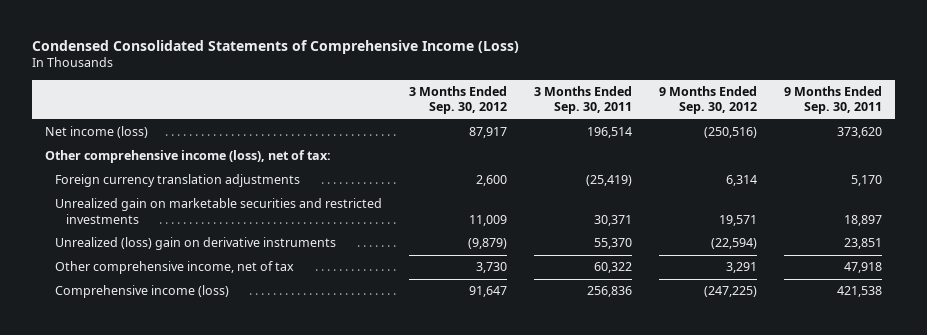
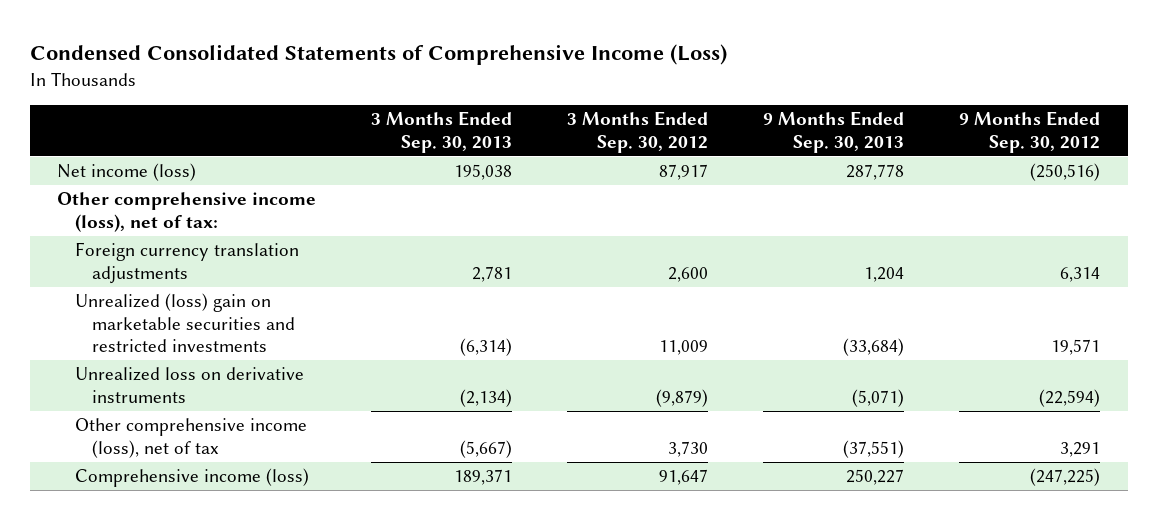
[534,85,633,115] 3 Months Ended Sep. 30, 2011 -> none
[783,85,882,115] 9 Months Ended Sep. 30, 2011 -> none
none -> [371,111,513,153] 3 Months Ended Sep. 30, 2013
none -> [763,111,905,153] 9 Months Ended Sep. 30, 2013
[55,198,383,224] Unrealized gain on marketable securities and restricted investments -> [74,293,295,353] Unrealized (loss) gain on marketable securities and restricted investments
[55,237,337,251] Unrealized (loss) gain on derivative instruments -> [74,367,304,403] Unrealized loss on derivative instruments
[55,261,295,275] Other comprehensive income, net of tax -> [74,418,307,458] Other comprehensive income (loss), net of tax

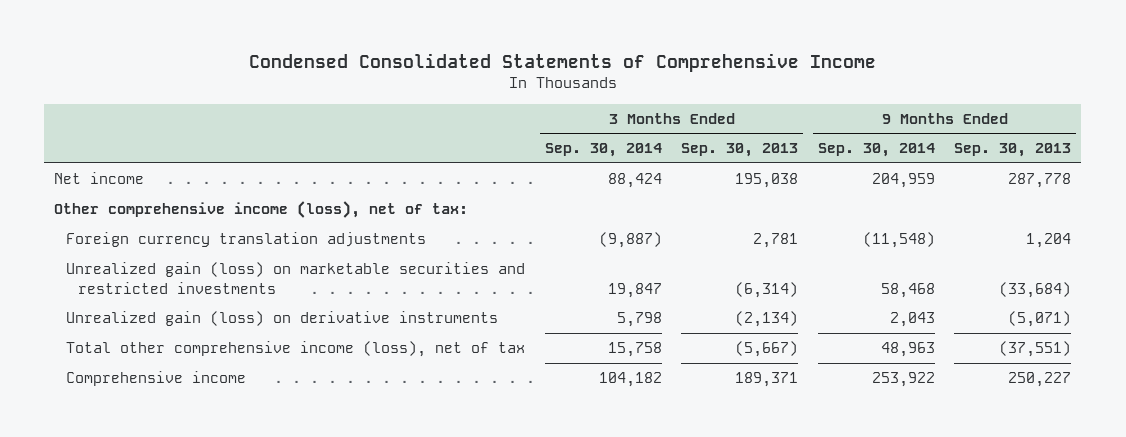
[29,43,727,65] Condensed Consolidated Statements of Comprehensive Income (Loss) -> [248,52,876,72] Condensed Consolidated Statements of Comprehensive Income
[567,111,709,153] 3 Months Ended Sep. 30, 2012 -> none
[959,111,1101,153] 9 Months Ended Sep. 30, 2012 -> none
none -> [544,143,662,158] Sep. 30, 2014
none -> [817,143,935,158] Sep. 30, 2014
[57,163,197,182] Net income (loss) -> [54,172,145,185] Net income
[74,293,295,353] Unrealized (loss) gain on marketable securities and restricted investments -> [66,262,526,294] Unrealized gain (loss) on marketable securities and restricted investments
[74,367,304,403] Unrealized loss on derivative instruments -> [66,311,499,327] Unrealized gain (loss) on derivative instruments
[74,418,307,458] Other comprehensive income (loss), net of tax -> [66,341,526,358] Total other comprehensive income (loss), net of tax
[74,468,309,488] Comprehensive income (loss) -> [66,371,247,387] Comprehensive income

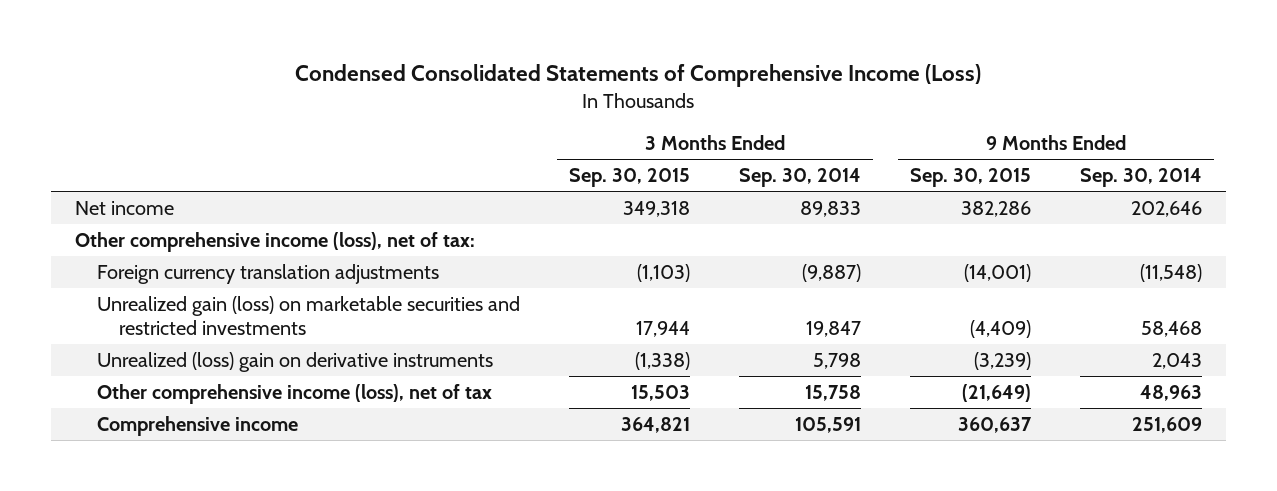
[248,52,876,72] Condensed Consolidated Statements of Comprehensive Income -> [295,64,982,88] Condensed Consolidated Statements of Comprehensive Income (Loss)
[681,143,799,158] Sep. 30, 2013 -> none
[954,143,1072,158] Sep. 30, 2013 -> none
none -> [569,168,691,188] Sep. 30, 2015
none -> [909,168,1031,188] Sep. 30, 2015
[607,173,662,189] 88,424 -> [800,200,862,217] 89,833
[871,173,935,189] 204,959 -> [1130,200,1202,217] 202,646
[66,311,499,327] Unrealized gain (loss) on derivative instruments -> [97,351,494,372] Unrealized (loss) gain on derivative instruments
[66,341,526,358] Total other comprehensive income (loss), net of tax -> [97,383,493,404] Other comprehensive income (loss), net of tax
[598,372,662,388] 104,182 -> [795,416,862,433] 105,591
[871,372,935,388] 253,922 -> [1131,416,1202,433] 251,609

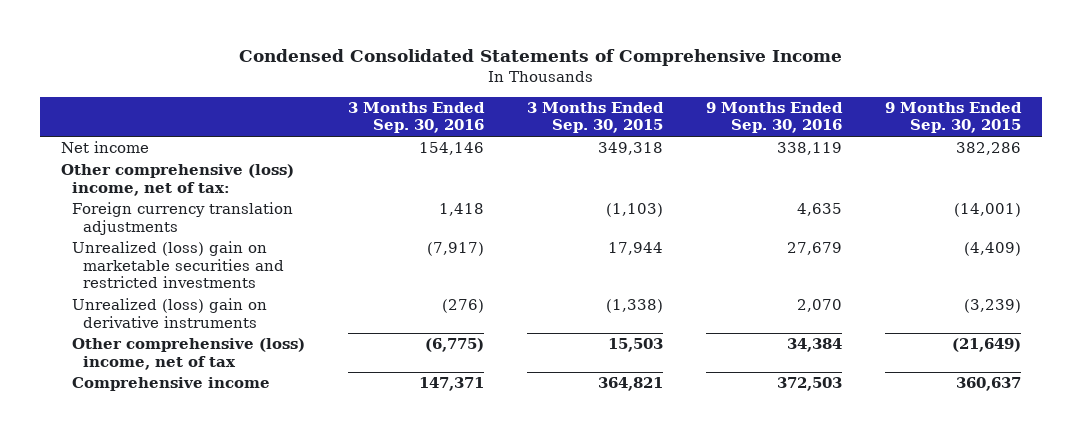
[295,64,982,88] Condensed Consolidated Statements of Comprehensive Income (Loss) -> [238,49,842,67] Condensed Consolidated Statements of Comprehensive Income
[739,168,862,188] Sep. 30, 2014 -> none
[1079,168,1202,188] Sep. 30, 2014 -> none
none -> [348,102,486,134] 3 Months Ended Sep. 30, 2016
none -> [705,102,843,134] 9 Months Ended Sep. 30, 2016
[75,231,476,252] Other comprehensive income (loss), net of tax: -> [61,164,295,196] Other comprehensive (loss) income, net of tax:
[97,295,521,335] Unrealized gain (loss) on marketable securities and restricted investments -> [72,241,285,288] Unrealized (loss) gain on marketable securities and restricted investments
[97,383,493,404] Other comprehensive income (loss), net of tax -> [72,338,306,370] Other comprehensive (loss) income, net of tax

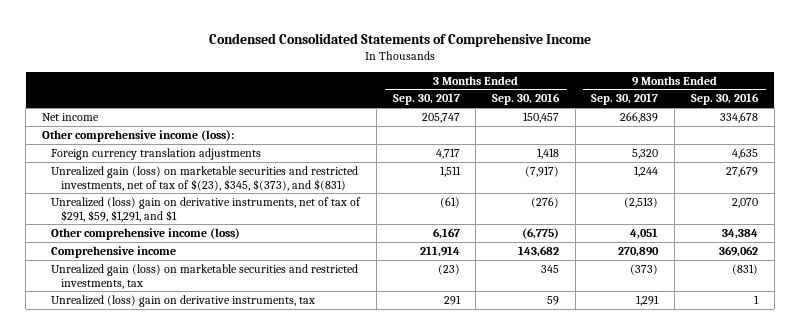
[527,102,665,134] 3 Months Ended Sep. 30, 2015 -> none
[884,102,1022,134] 9 Months Ended Sep. 30, 2015 -> none
none -> [392,93,460,106] Sep. 30, 2017
none -> [591,93,659,106] Sep. 30, 2017
[419,142,485,156] 154,146 -> [523,111,560,123] 150,457
[776,142,842,156] 338,119 -> [719,111,758,123] 334,678
[61,164,295,196] Other comprehensive (loss) income, net of tax: -> [42,129,235,142] Other comprehensive income (loss):
[72,241,285,288] Unrealized (loss) gain on marketable securities and restricted investments -> [51,165,359,191] Unrealized gain (loss) on marketable securities and restricted investments, net of tax of $(23), $345, $(373), and $(831)
[72,298,268,328] Unrealized (loss) gain on derivative instruments -> [51,196,362,222] Unrealized (loss) gain on derivative instruments, net of tax of $291, $59, $1,291, and $1
[72,338,306,370] Other comprehensive (loss) income, net of tax -> [51,227,241,240] Other comprehensive income (loss)
[419,377,485,392] 147,371 -> [518,245,560,257] 143,682
[776,377,842,392] 372,503 -> [718,245,758,257] 369,062
none -> [51,263,359,289] Unrealized gain (loss) on marketable securities and restricted investments, tax
none -> [51,294,316,307] Unrealized (loss) gain on derivative instruments, tax

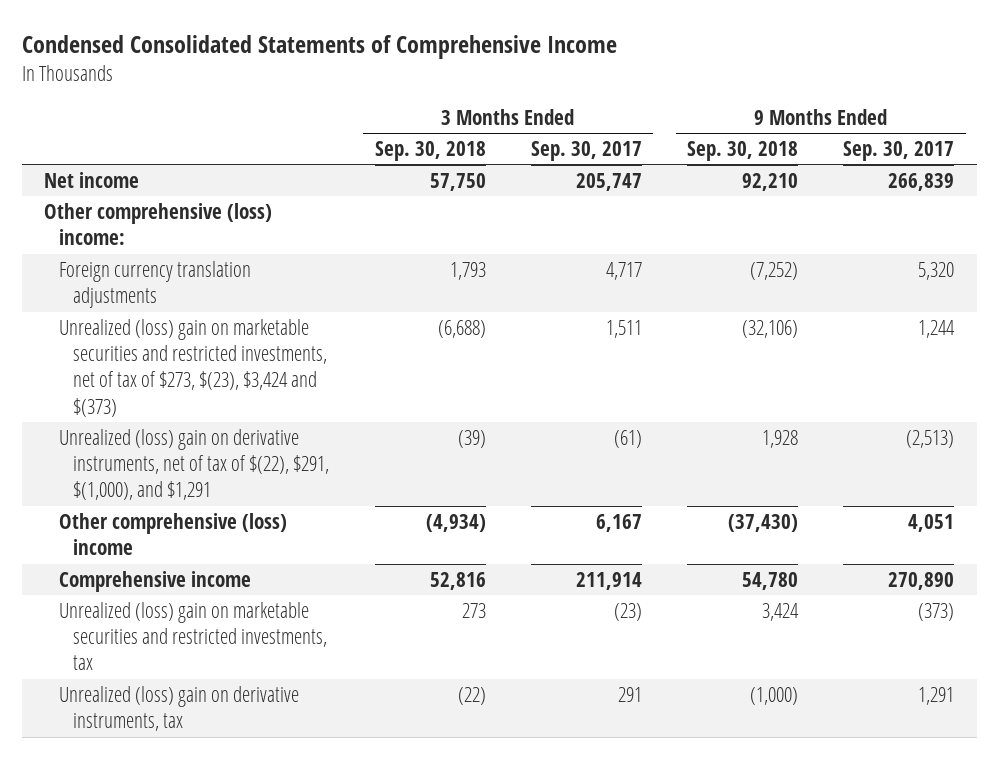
[492,93,561,106] Sep. 30, 2016 -> none
[690,93,759,106] Sep. 30, 2016 -> none
none -> [374,141,486,162] Sep. 30, 2018
none -> [687,141,799,162] Sep. 30, 2018
[42,129,235,142] Other comprehensive income (loss): -> [44,202,273,246] Other comprehensive (loss) income:
[51,165,359,191] Unrealized gain (loss) on marketable securities and restricted investments, net of tax of $(23), $345, $(373), and $(831) -> [58,318,328,417] Unrealized (loss) gain on marketable securities and restricted investments, net of tax of $273, $(23), $3,424 and $(373)
[51,196,362,222] Unrealized (loss) gain on derivative instruments, net of tax of $291, $59, $1,291, and $1 -> [58,428,330,501] Unrealized (loss) gain on derivative instruments, net of tax of $(22), $291, $(1,000), and $1,291
[51,227,241,240] Other comprehensive income (loss) -> [58,512,287,556] Other comprehensive (loss) income
[51,263,359,289] Unrealized gain (loss) on marketable securities and restricted investments, tax -> [58,601,328,671] Unrealized (loss) gain on marketable securities and restricted investments, tax

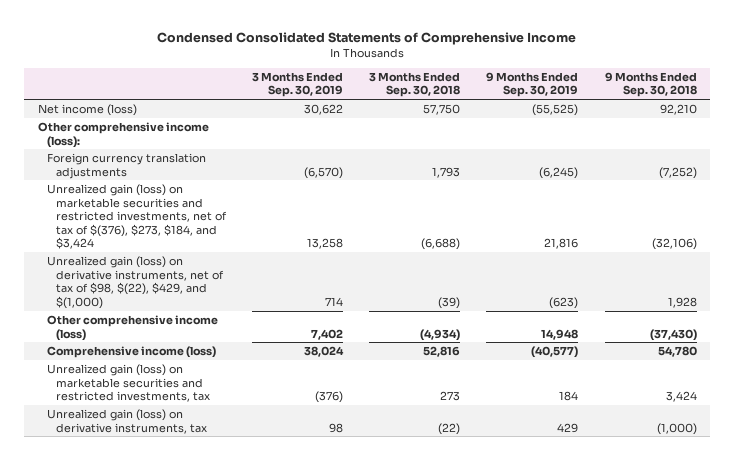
[530,141,642,162] Sep. 30, 2017 -> none
[843,141,955,162] Sep. 30, 2017 -> none
none -> [251,71,343,98] 3 Months Ended Sep. 30, 2019
none -> [486,71,579,98] 9 Months Ended Sep. 30, 2019
[44,171,140,188] Net income -> [37,103,137,116] Net income (loss)
[44,202,273,246] Other comprehensive (loss) income: -> [37,121,209,148] Other comprehensive income (loss):
[58,318,328,417] Unrealized (loss) gain on marketable securities and restricted investments, net of tax of $273, $(23), $3,424 and $(373) -> [46,183,227,250] Unrealized gain (loss) on marketable securities and restricted investments, net of tax of $(376), $273, $184, and $3,424
[58,428,330,501] Unrealized (loss) gain on derivative instruments, net of tax of $(22), $291, $(1,000), and $1,291 -> [46,255,224,309] Unrealized gain (loss) on derivative instruments, net of tax of $98, $(22), $429, and $(1,000)
[58,512,287,556] Other comprehensive (loss) income -> [46,314,218,341] Other comprehensive income (loss)
[58,570,251,592] Comprehensive income -> [46,345,216,358] Comprehensive income (loss)
[58,601,328,671] Unrealized (loss) gain on marketable securities and restricted investments, tax -> [46,363,210,403] Unrealized gain (loss) on marketable securities and restricted investments, tax
[58,685,299,732] Unrealized (loss) gain on derivative instruments, tax -> [46,408,207,434] Unrealized gain (loss) on derivative instruments, tax

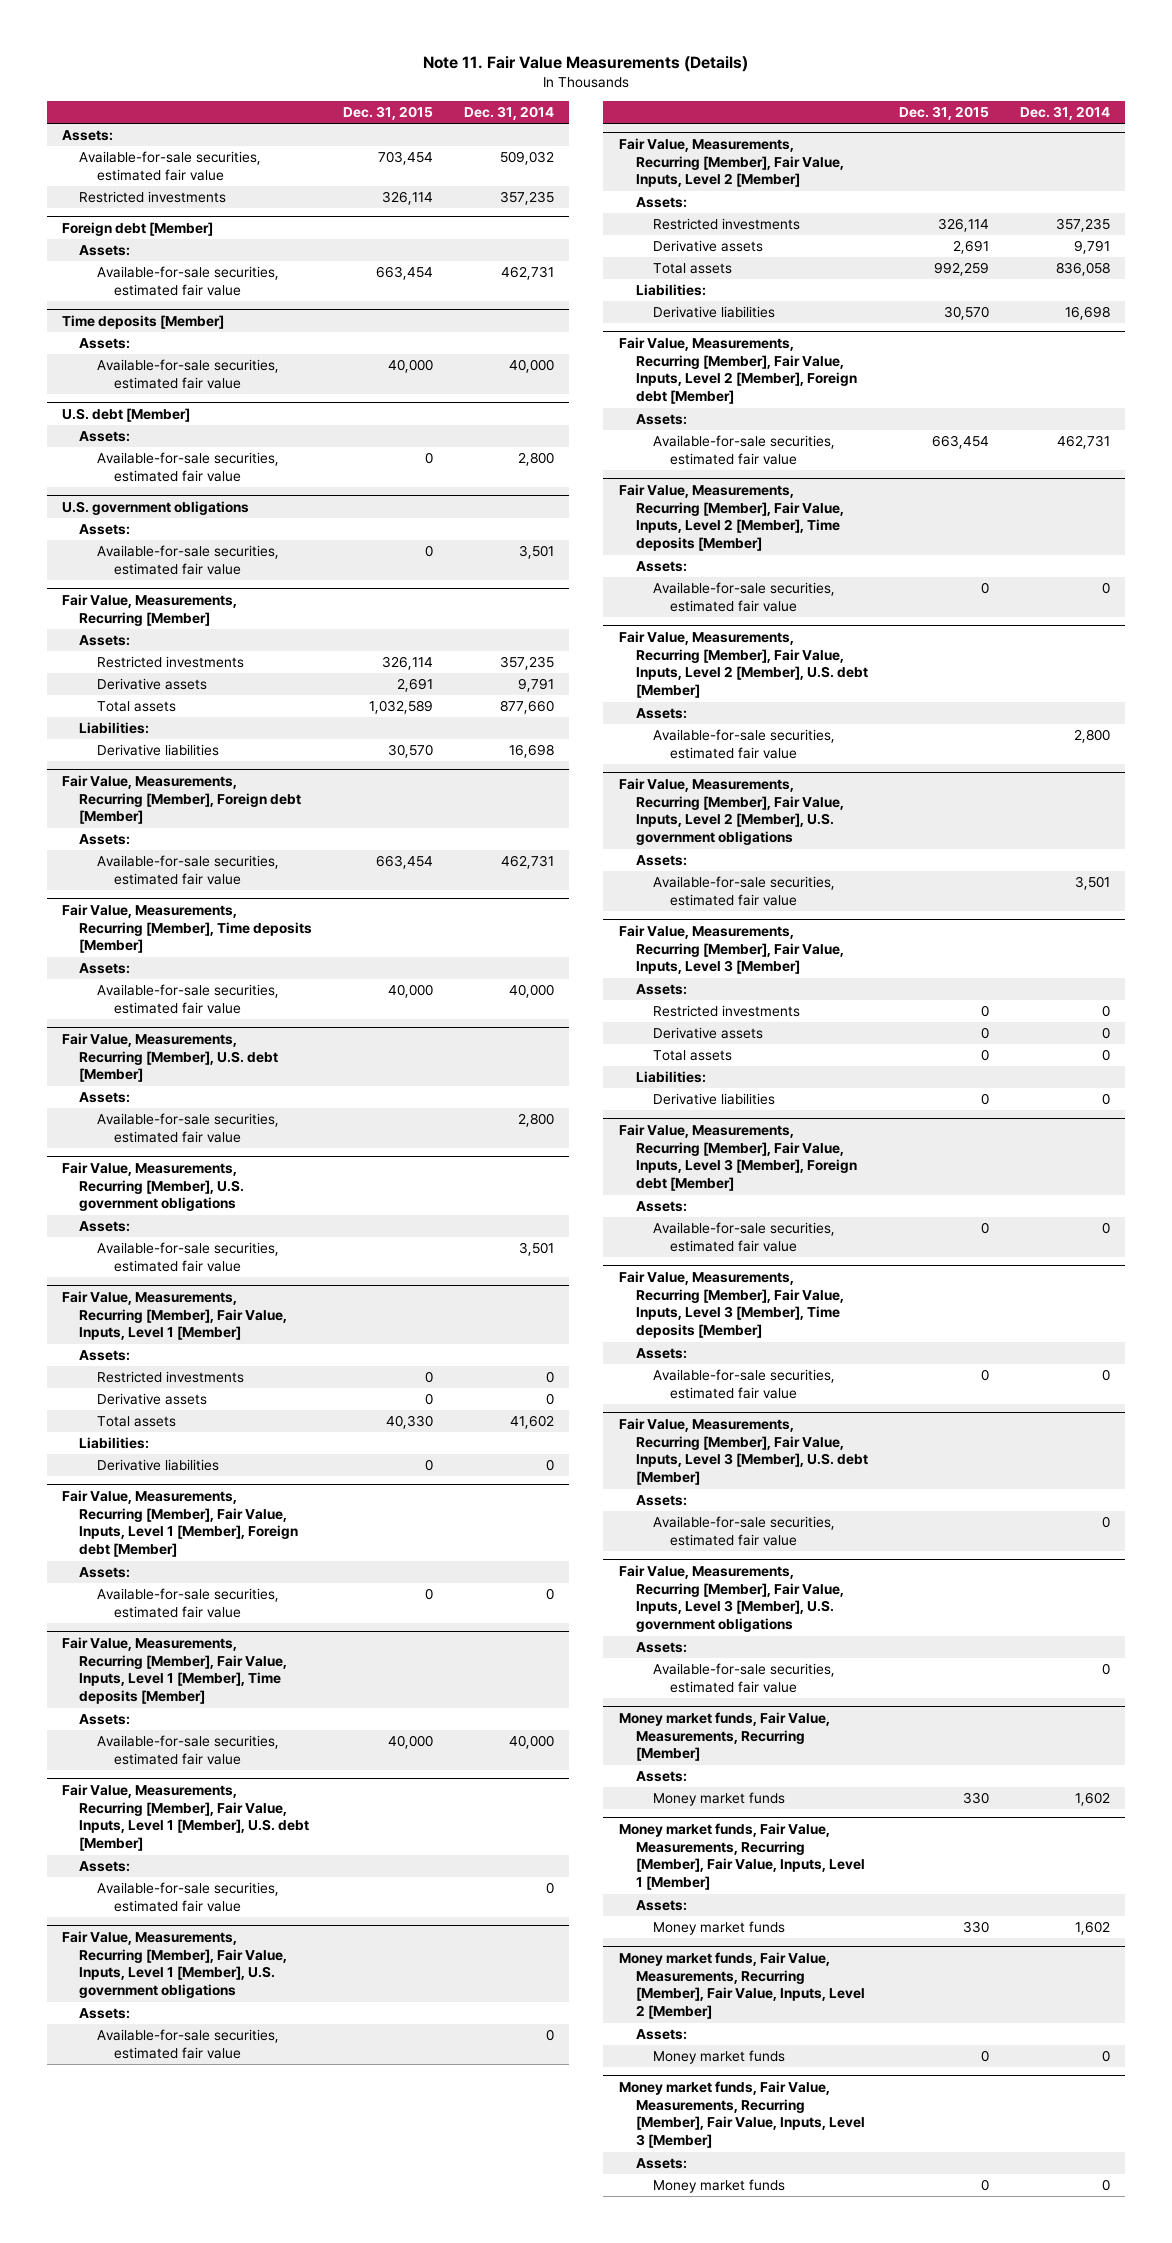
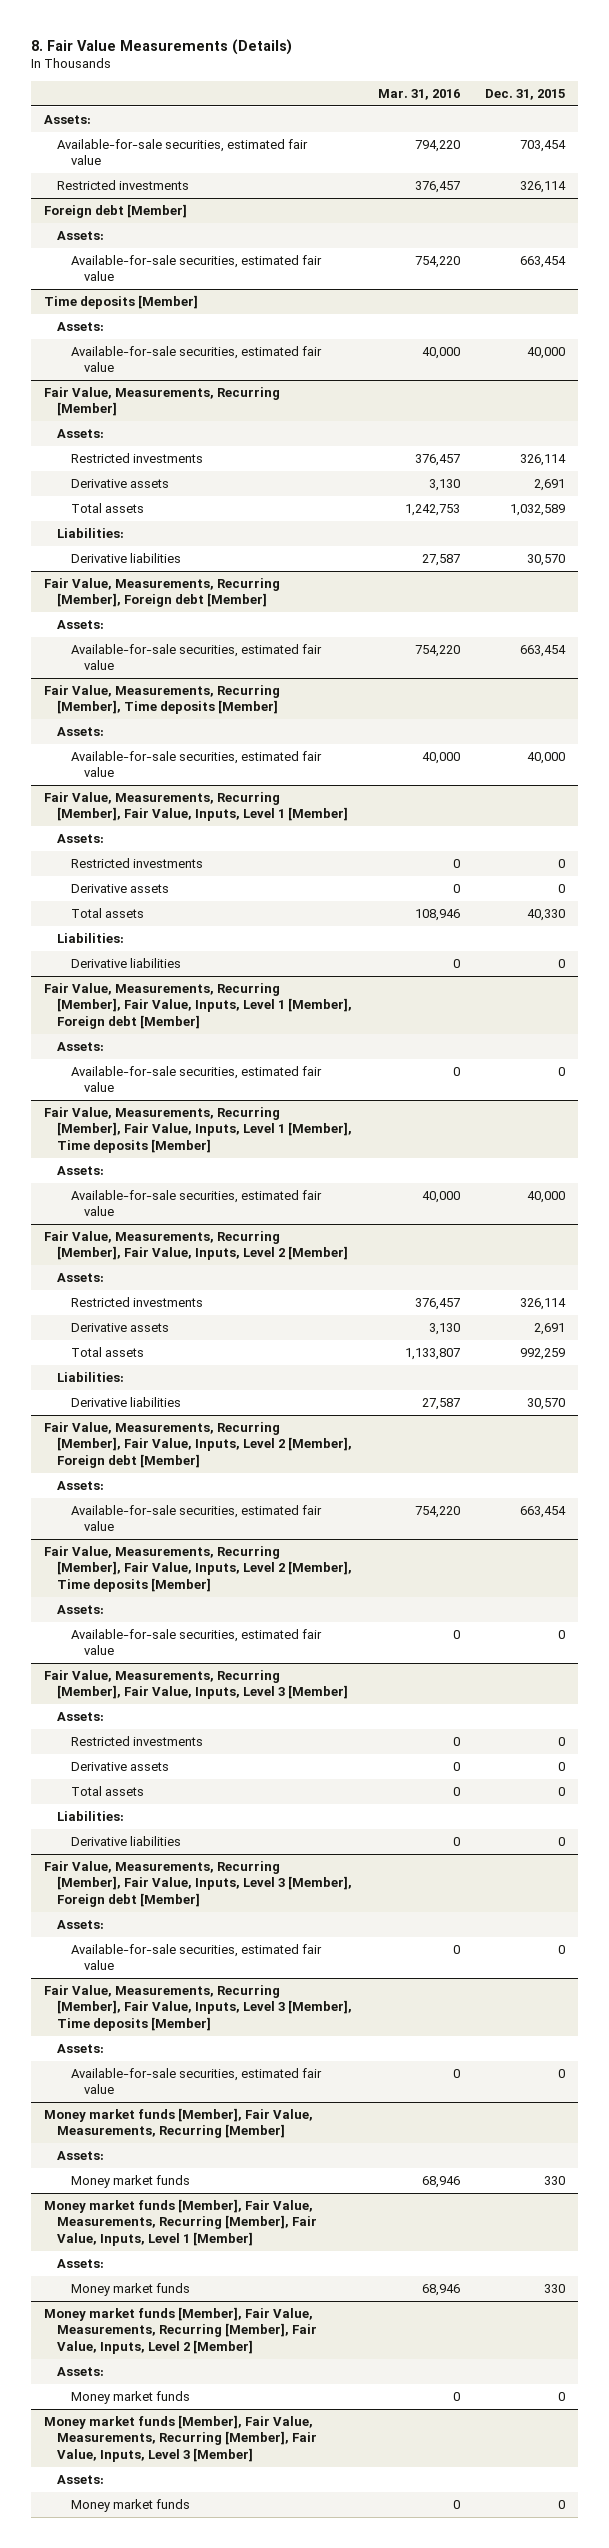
[423,56,749,73] Note 11. Fair Value Measurements (Details) -> [30,38,292,55] 8. Fair Value Measurements (Details)
[463,105,554,120] Dec. 31, 2014 -> none
none -> [377,88,460,100] Mar. 31, 2016
[62,407,191,422] U.S. debt [Member] -> none
[79,431,131,443] Assets: -> none
[96,452,279,482] Available-for-sale securities, estimated fair value -> none
[62,500,250,515] U.S. government obligations -> none
[79,524,131,536] Assets: -> none
[96,545,279,575] Available-for-sale securities, estimated fair value -> none
[62,1032,279,1083] Fair Value, Measurements, Recurring [Member], U.S. debt [Member] -> none
[79,1092,131,1104] Assets: -> none
[96,1113,279,1143] Available-for-sale securities, estimated fair value -> none
[62,1161,245,1212] Fair Value, Measurements, Recurring [Member], U.S. government obligations -> none
[79,1221,131,1233] Assets: -> none
[96,1242,279,1272] Available-for-sale securities, estimated fair value -> none
[62,1783,310,1852] Fair Value, Measurements, Recurring [Member], Fair Value, Inputs, Level 1 [Member], U.S. debt [Member] -> none
[79,1861,131,1873] Assets: -> none
[96,1882,279,1912] Available-for-sale securities, estimated fair value -> none
[62,1930,288,1999] Fair Value, Measurements, Recurring [Member], Fair Value, Inputs, Level 1 [Member], U.S. government obligations -> none
[79,2008,131,2020] Assets: -> none
[96,2029,279,2059] Available-for-sale securities, estimated fair value -> none
[618,630,868,699] Fair Value, Measurements, Recurring [Member], Fair Value, Inputs, Level 2 [Member], U.S. debt [Member] -> none
[635,708,687,720] Assets: -> none
[652,729,835,759] Available-for-sale securities, estimated fair value -> none
[618,777,844,846] Fair Value, Measurements, Recurring [Member], Fair Value, Inputs, Level 2 [Member], U.S. government obligations -> none
[635,855,687,867] Assets: -> none
[652,876,835,906] Available-for-sale securities, estimated fair value -> none
[618,1417,868,1486] Fair Value, Measurements, Recurring [Member], Fair Value, Inputs, Level 3 [Member], U.S. debt [Member] -> none
[635,1495,687,1507] Assets: -> none
[652,1516,835,1546] Available-for-sale securities, estimated fair value -> none
[618,1564,844,1633] Fair Value, Measurements, Recurring [Member], Fair Value, Inputs, Level 3 [Member], U.S. government obligations -> none
[635,1642,687,1654] Assets: -> none
[652,1663,835,1693] Available-for-sale securities, estimated fair value -> none
[618,1711,830,1762] Money market funds, Fair Value, Measurements, Recurring [Member] -> [43,2108,313,2139] Money market funds [Member], Fair Value, Measurements, Recurring [Member]
[618,1822,865,1891] Money market funds, Fair Value, Measurements, Recurring [Member], Fair Value, Inputs, Level 1 [Member] -> [43,2199,318,2246] Money market funds [Member], Fair Value, Measurements, Recurring [Member], Fair Value, Inputs, Level 1 [Member]
[618,1951,865,2020] Money market funds, Fair Value, Measurements, Recurring [Member], Fair Value, Inputs, Level 2 [Member] -> [43,2307,318,2354] Money market funds [Member], Fair Value, Measurements, Recurring [Member], Fair Value, Inputs, Level 2 [Member]
[618,2080,865,2149] Money market funds, Fair Value, Measurements, Recurring [Member], Fair Value, Inputs, Level 3 [Member] -> [43,2415,318,2462] Money market funds [Member], Fair Value, Measurements, Recurring [Member], Fair Value, Inputs, Level 3 [Member]

